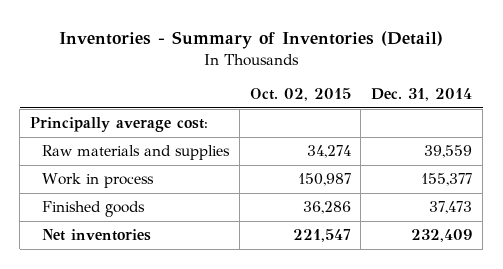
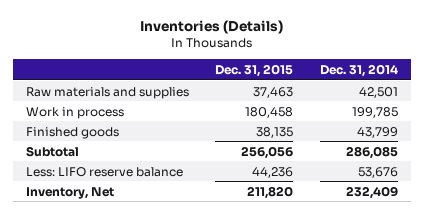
[59,30,444,49] Inventories - Summary of Inventories (Detail) -> [139,20,283,35] Inventories (Details)
[249,88,351,102] Oct. 02, 2015 -> none
none -> [215,63,294,77] Dec. 31, 2015
[30,117,209,133] Principally average cost: -> none
[424,145,473,159] 39,559 -> [358,86,398,98] 42,501
[421,173,473,187] 155,377 -> [351,106,398,118] 199,785
[429,201,473,215] 37,473 -> [356,126,398,138] 43,799
none -> [25,145,79,157] Subtotal
none -> [25,166,183,177] Less: LIFO reserve balance
[41,229,151,242] Net inventories -> [25,186,114,199] Inventory, Net

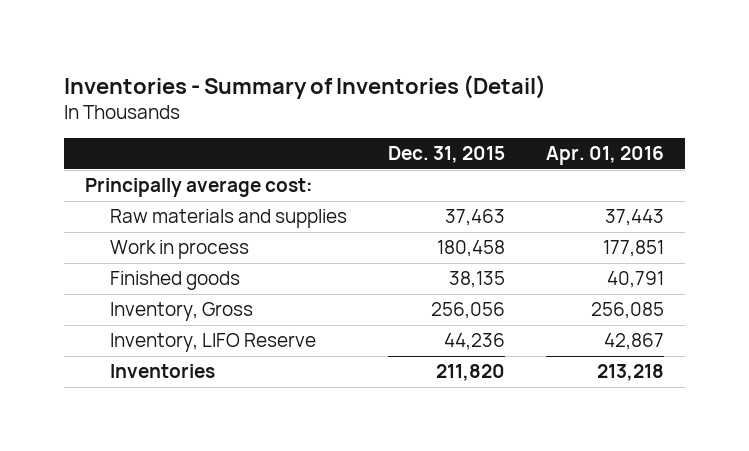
[139,20,283,35] Inventories (Details) -> [64,74,547,99] Inventories - Summary of Inventories (Detail)
[319,63,398,77] Dec. 31, 2014 -> none
none -> [546,146,665,166] Apr. 01, 2016
none -> [84,178,313,198] Principally average cost:
[25,145,79,157] Subtotal -> [109,302,253,322] Inventory, Gross
[25,166,183,177] Less: LIFO reserve balance -> [109,333,316,353] Inventory, LIFO Reserve
[25,186,114,199] Inventory, Net -> [109,364,215,379] Inventories

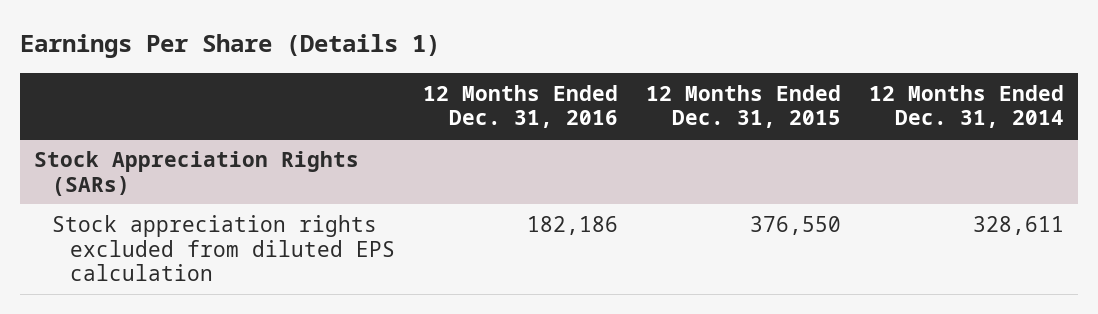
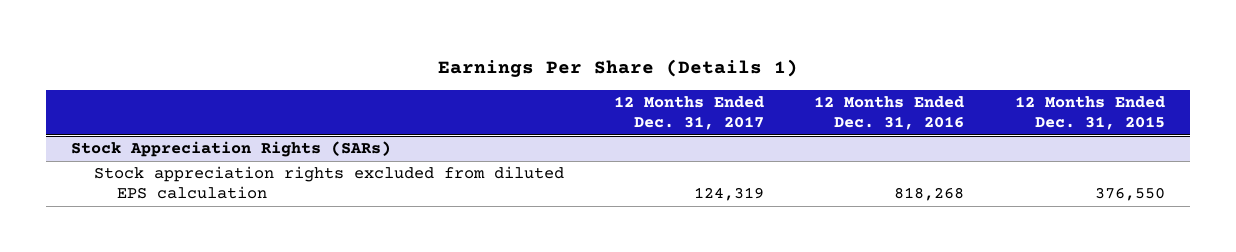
[868,84,1064,129] 12 Months Ended Dec. 31, 2014 -> none
none -> [614,96,765,131] 12 Months Ended Dec. 31, 2017
[527,215,619,235] 182,186 -> [894,187,965,202] 818,268

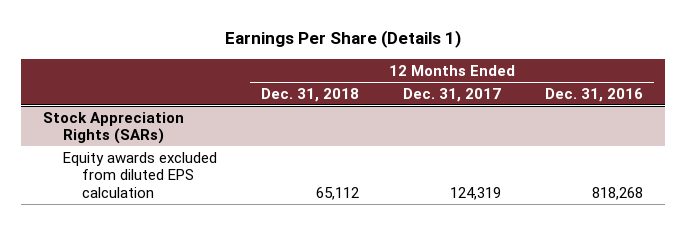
[1014,96,1165,131] 12 Months Ended Dec. 31, 2015 -> none
none -> [260,87,359,102] Dec. 31, 2018
[93,166,564,200] Stock appreciation rights excluded from diluted EPS calculation -> [62,151,217,198] Equity awards excluded from diluted EPS calculation

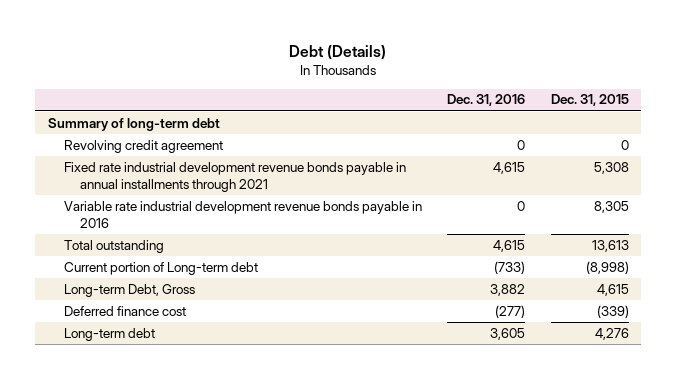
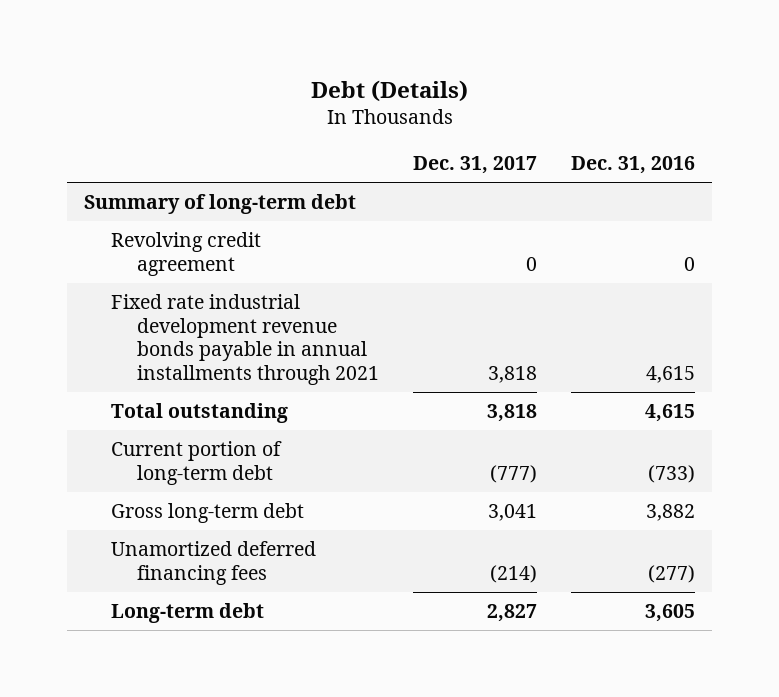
[550,94,629,107] Dec. 31, 2015 -> none
none -> [413,156,538,175] Dec. 31, 2017
[64,200,423,229] Variable rate industrial development revenue bonds payable in 2016 -> none
[64,261,259,275] Current portion of Long-term debt -> [110,441,282,485] Current portion of long-term debt
[64,283,196,297] Long-term Debt, Gross -> [110,503,304,524] Gross long-term debt
[64,305,187,316] Deferred finance cost -> [110,541,316,585] Unamortized deferred financing fees

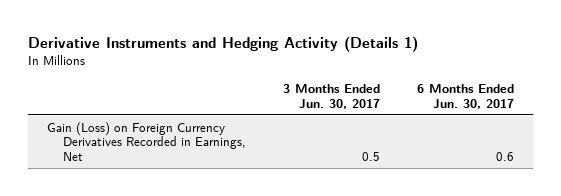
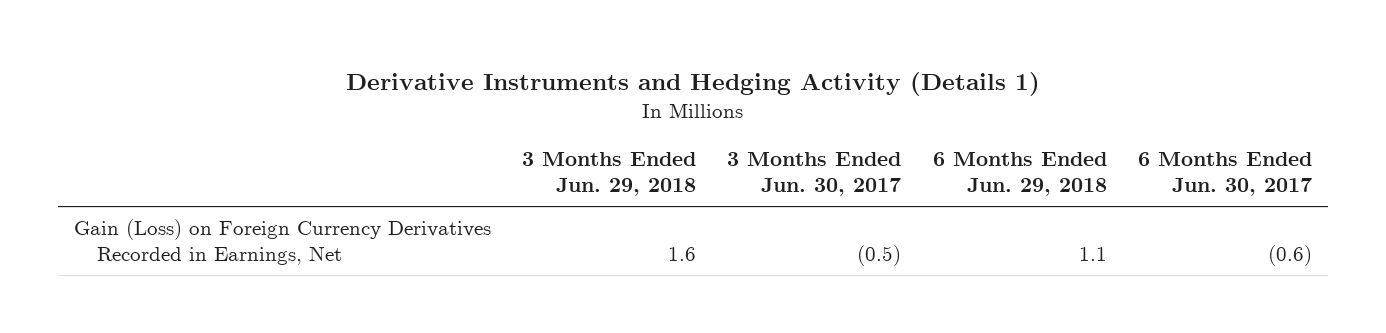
none -> [521,152,696,197] 3 Months Ended Jun. 29, 2018
none -> [932,152,1107,197] 6 Months Ended Jun. 29, 2018
[362,152,381,162] 0.5 -> [857,245,902,267] (0.5)
[496,152,515,162] 0.6 -> [1268,245,1313,267] (0.6)

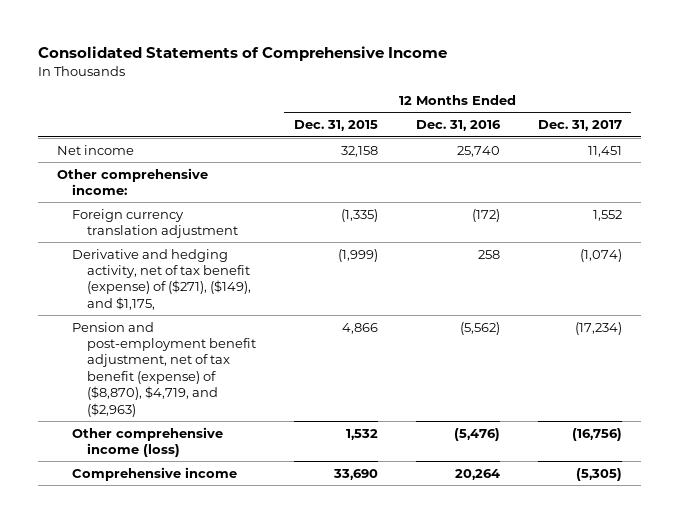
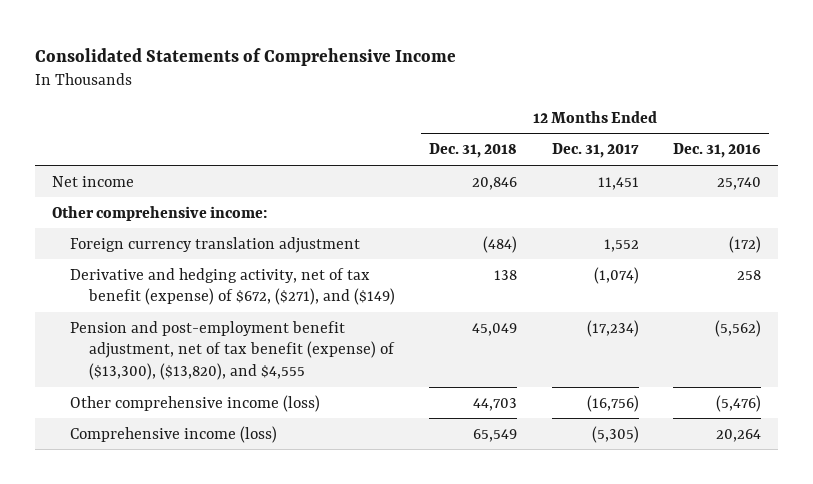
[293,120,378,132] Dec. 31, 2015 -> none
none -> [429,143,518,159] Dec. 31, 2018
[72,248,251,310] Derivative and hedging activity, net of tax benefit (expense) of ($271), ($149), and $1,175, -> [70,267,396,306] Derivative and hedging activity, net of tax benefit (expense) of $672, ($271), and ($149)
[72,321,256,417] Pension and post-employment benefit adjustment, net of tax benefit (expense) of ($8,870), $4,719, and ($2,963) -> [70,320,396,381] Pension and post-employment benefit adjustment, net of tax benefit (expense) of ($13,300), ($13,820), and $4,555
[72,466,238,481] Comprehensive income -> [70,425,278,443] Comprehensive income (loss)

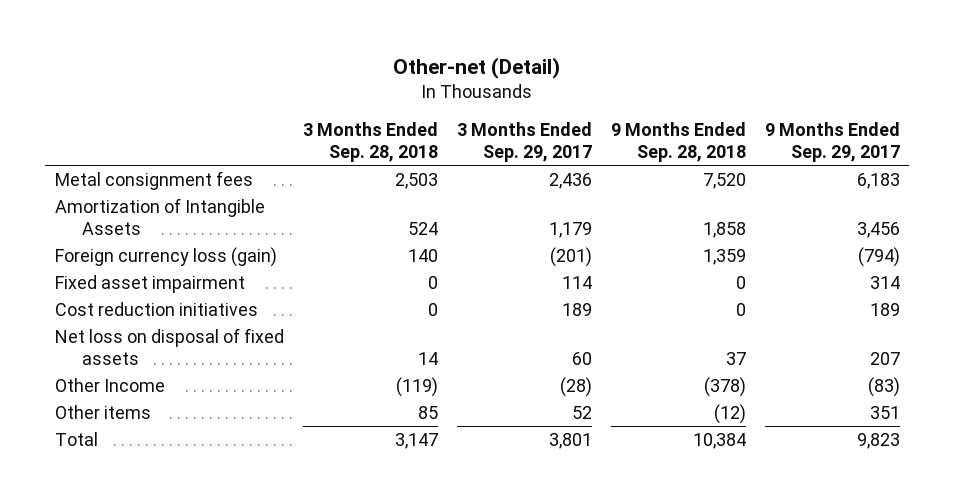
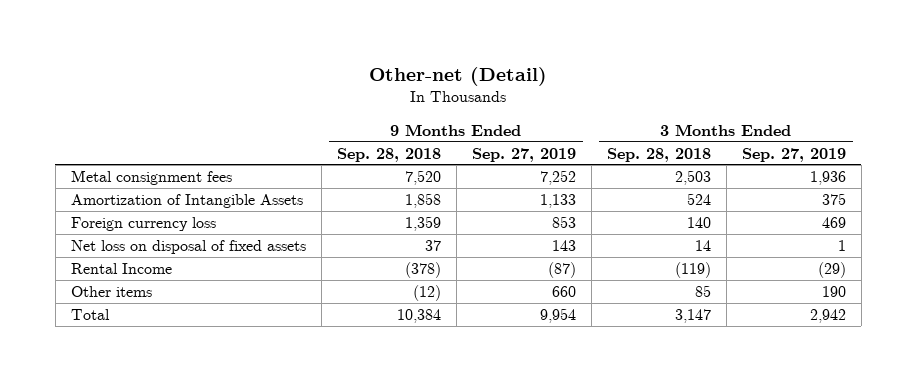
[456,122,592,163] 3 Months Ended Sep. 29, 2017 -> none
[764,122,900,163] 9 Months Ended Sep. 29, 2017 -> none
none -> [471,147,576,162] Sep. 27, 2019
none -> [741,147,846,162] Sep. 27, 2019
[54,275,245,294] Fixed asset impairment -> none
[54,302,258,317] Cost reduction initiatives -> none
[54,247,277,268] Foreign currency loss (gain) -> [70,217,216,232] Foreign currency loss
[54,378,165,393] Other Income -> [70,263,172,275] Rental Income

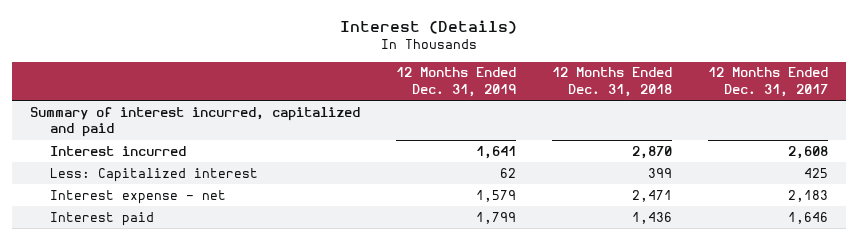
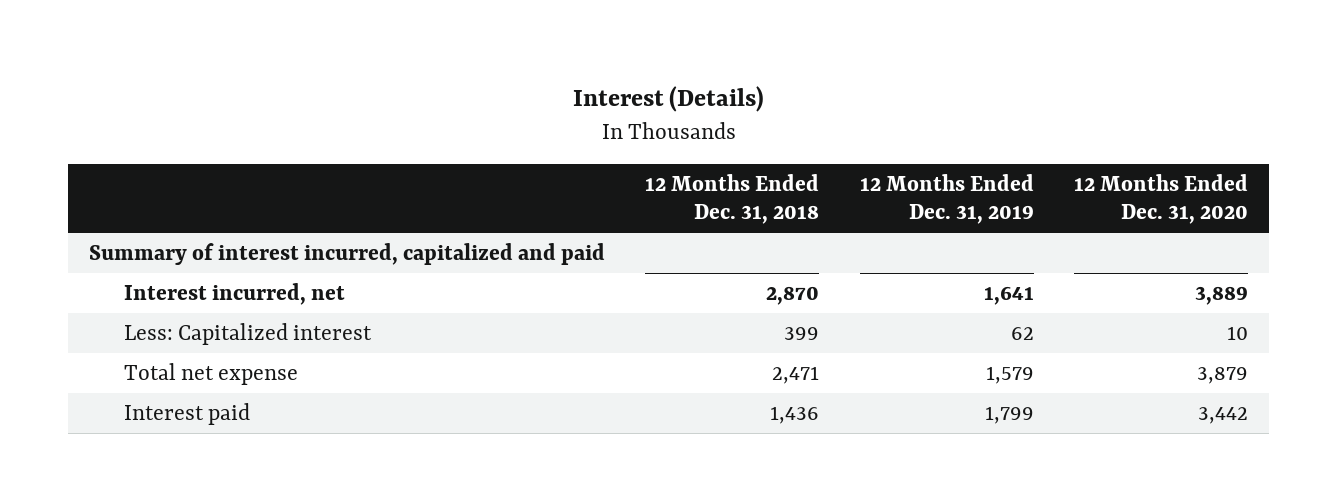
[707,67,828,97] 12 Months Ended Dec. 31, 2017 -> none
none -> [1074,173,1249,225] 12 Months Ended Dec. 31, 2020
[50,145,187,156] Interest incurred -> [123,282,345,305] Interest incurred, net
[50,189,227,204] Interest expense - net -> [123,362,298,385] Total net expense

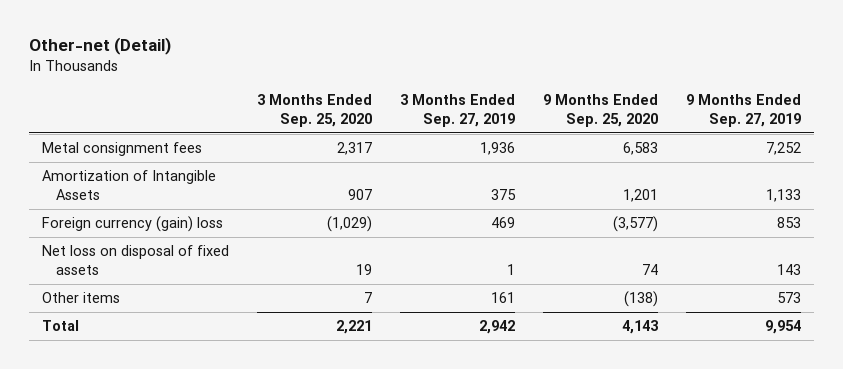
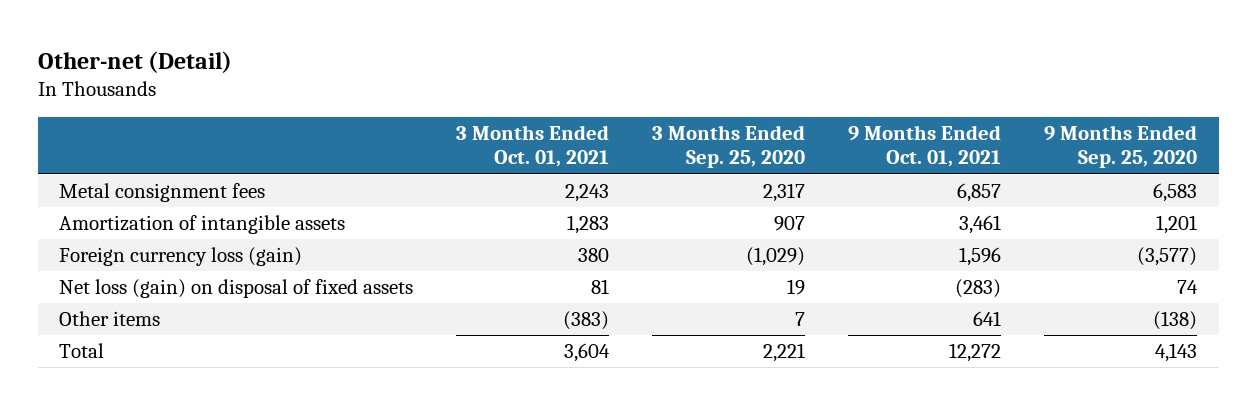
[399,93,515,127] 3 Months Ended Sep. 27, 2019 -> none
[685,93,801,127] 9 Months Ended Sep. 27, 2019 -> none
none -> [456,124,610,168] 3 Months Ended Oct. 01, 2021
none -> [848,124,1002,168] 9 Months Ended Oct. 01, 2021
[42,170,217,201] Amortization of Intangible Assets -> [59,214,346,234] Amortization of intangible assets
[42,216,224,233] Foreign currency (gain) loss -> [59,246,303,266] Foreign currency loss (gain)
[42,245,230,276] Net loss on disposal of fixed assets -> [59,278,414,298] Net loss (gain) on disposal of fixed assets

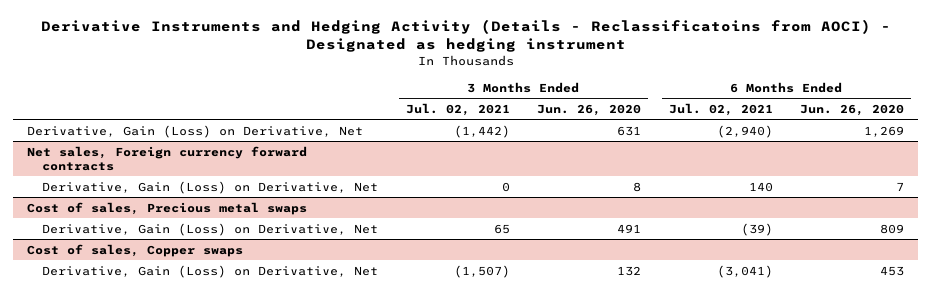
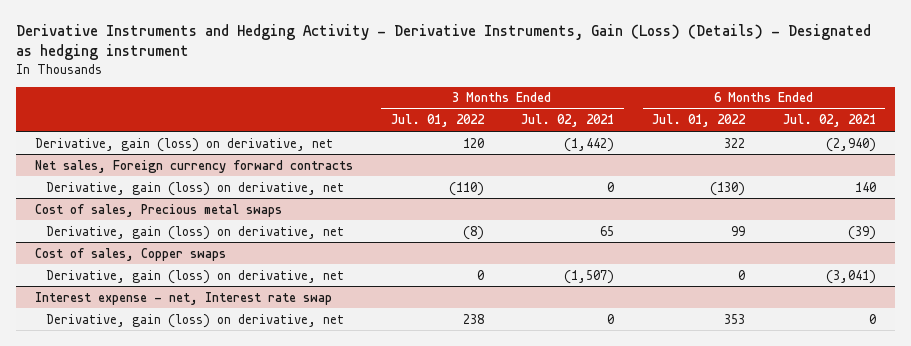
[40,19,891,53] Derivative Instruments and Hedging Activity (Details - Reclassificatoins from AOCI) - Designated as hedging instrument -> [15,24,871,61] Derivative Instruments and Hedging Activity - Derivative Instruments, Gain (Loss) (Details) - Designated as hedging instrument
[537,103,642,116] Jun. 26, 2020 -> none
[800,103,905,116] Jun. 26, 2020 -> none
none -> [390,114,485,128] Jul. 01, 2022
none -> [652,114,747,128] Jul. 01, 2022
[26,124,363,138] Derivative, Gain (Loss) on Derivative, Net -> [34,137,333,152] Derivative, gain (loss) on derivative, net
[41,180,378,194] Derivative, Gain (Loss) on Derivative, Net -> [45,181,344,196] Derivative, gain (loss) on derivative, net
[41,222,378,236] Derivative, Gain (Loss) on Derivative, Net -> [45,225,344,240] Derivative, gain (loss) on derivative, net
[41,264,378,278] Derivative, Gain (Loss) on Derivative, Net -> [45,269,344,284] Derivative, gain (loss) on derivative, net
none -> [34,291,332,305] Interest expense - net, Interest rate swap
none -> [45,313,344,328] Derivative, gain (loss) on derivative, net

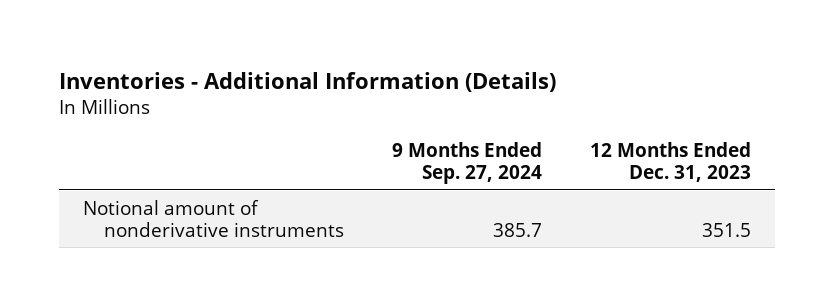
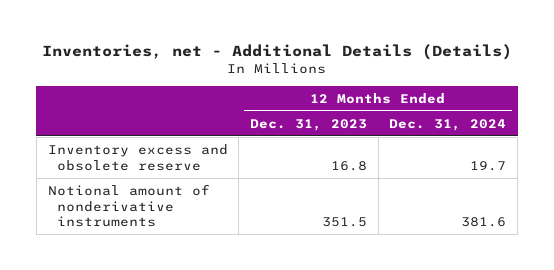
[58,71,556,92] Inventories - Additional Information (Details) -> [42,44,513,61] Inventories, net - Additional Details (Details)
[391,142,542,185] 9 Months Ended Sep. 27, 2024 -> none
none -> [389,118,507,131] Dec. 31, 2024
none -> [47,143,228,171] Inventory excess and obsolete reserve

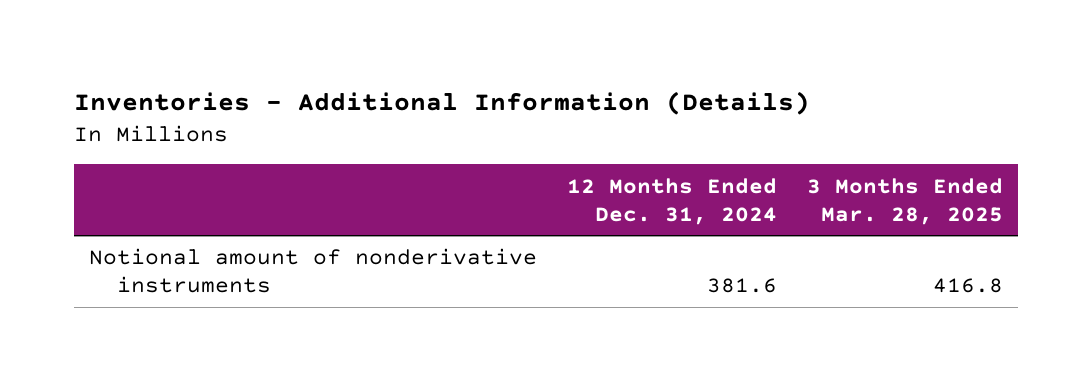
[42,44,513,61] Inventories, net - Additional Details (Details) -> [73,90,810,115] Inventories - Additional Information (Details)
[250,118,368,131] Dec. 31, 2023 -> none
none -> [806,177,1003,225] 3 Months Ended Mar. 28, 2025
[47,143,228,171] Inventory excess and obsolete reserve -> none

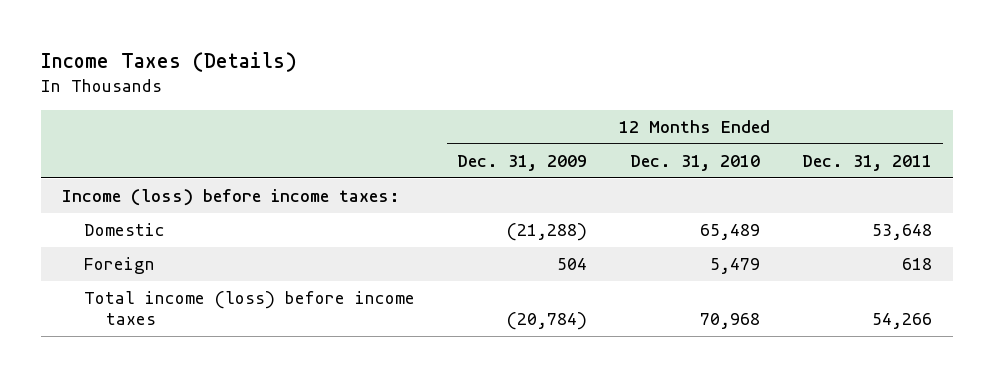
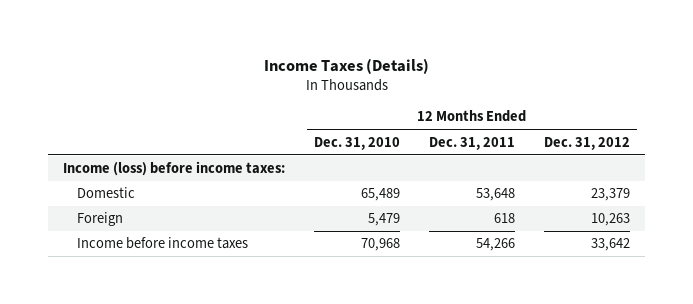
[457,155,588,172] Dec. 31, 2009 -> none
none -> [544,136,631,150] Dec. 31, 2012
[84,291,416,325] Total income (loss) before income taxes -> [77,237,249,250] Income before income taxes

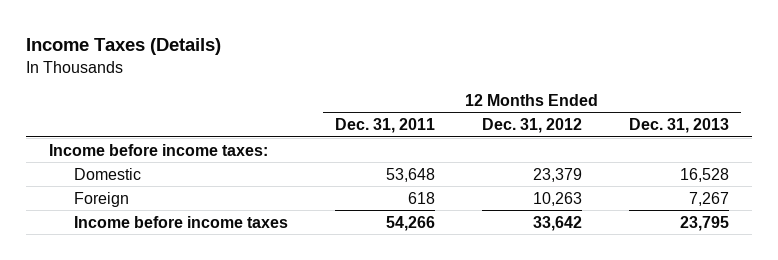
[313,136,400,150] Dec. 31, 2010 -> none
none -> [628,118,729,134] Dec. 31, 2013
[62,161,285,177] Income (loss) before income taxes: -> [49,143,269,156] Income before income taxes:

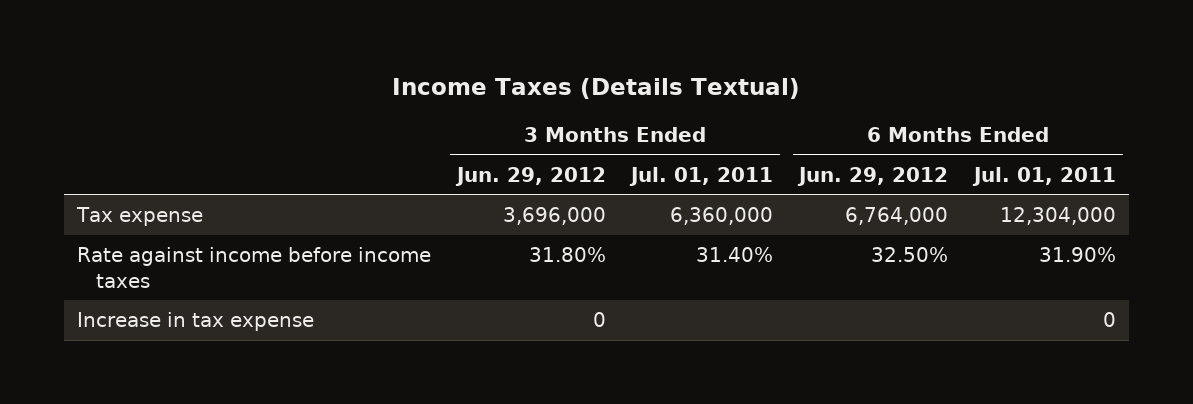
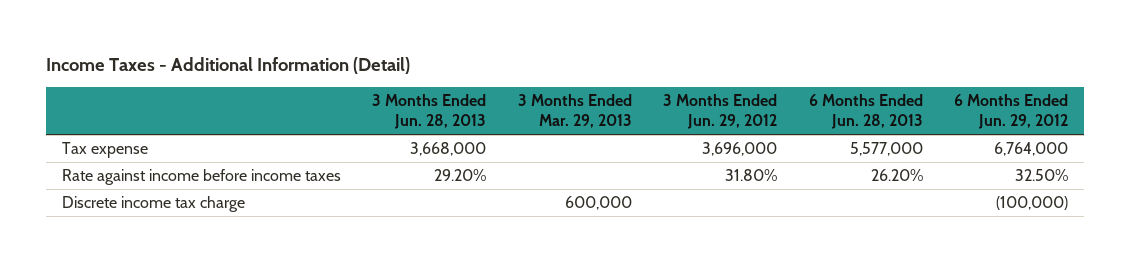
[392,77,801,99] Income Taxes (Details Textual) -> [45,56,410,74] Income Taxes - Additional Information (Detail)
[629,166,774,186] Jul. 01, 2011 -> none
[972,166,1117,186] Jul. 01, 2011 -> none
none -> [372,93,487,130] 3 Months Ended Jun. 28, 2013
none -> [517,93,632,129] 3 Months Ended Mar. 29, 2013
none -> [808,93,923,130] 6 Months Ended Jun. 28, 2013
[76,312,314,332] Increase in tax expense -> none
none -> [61,196,245,213] Discrete income tax charge

